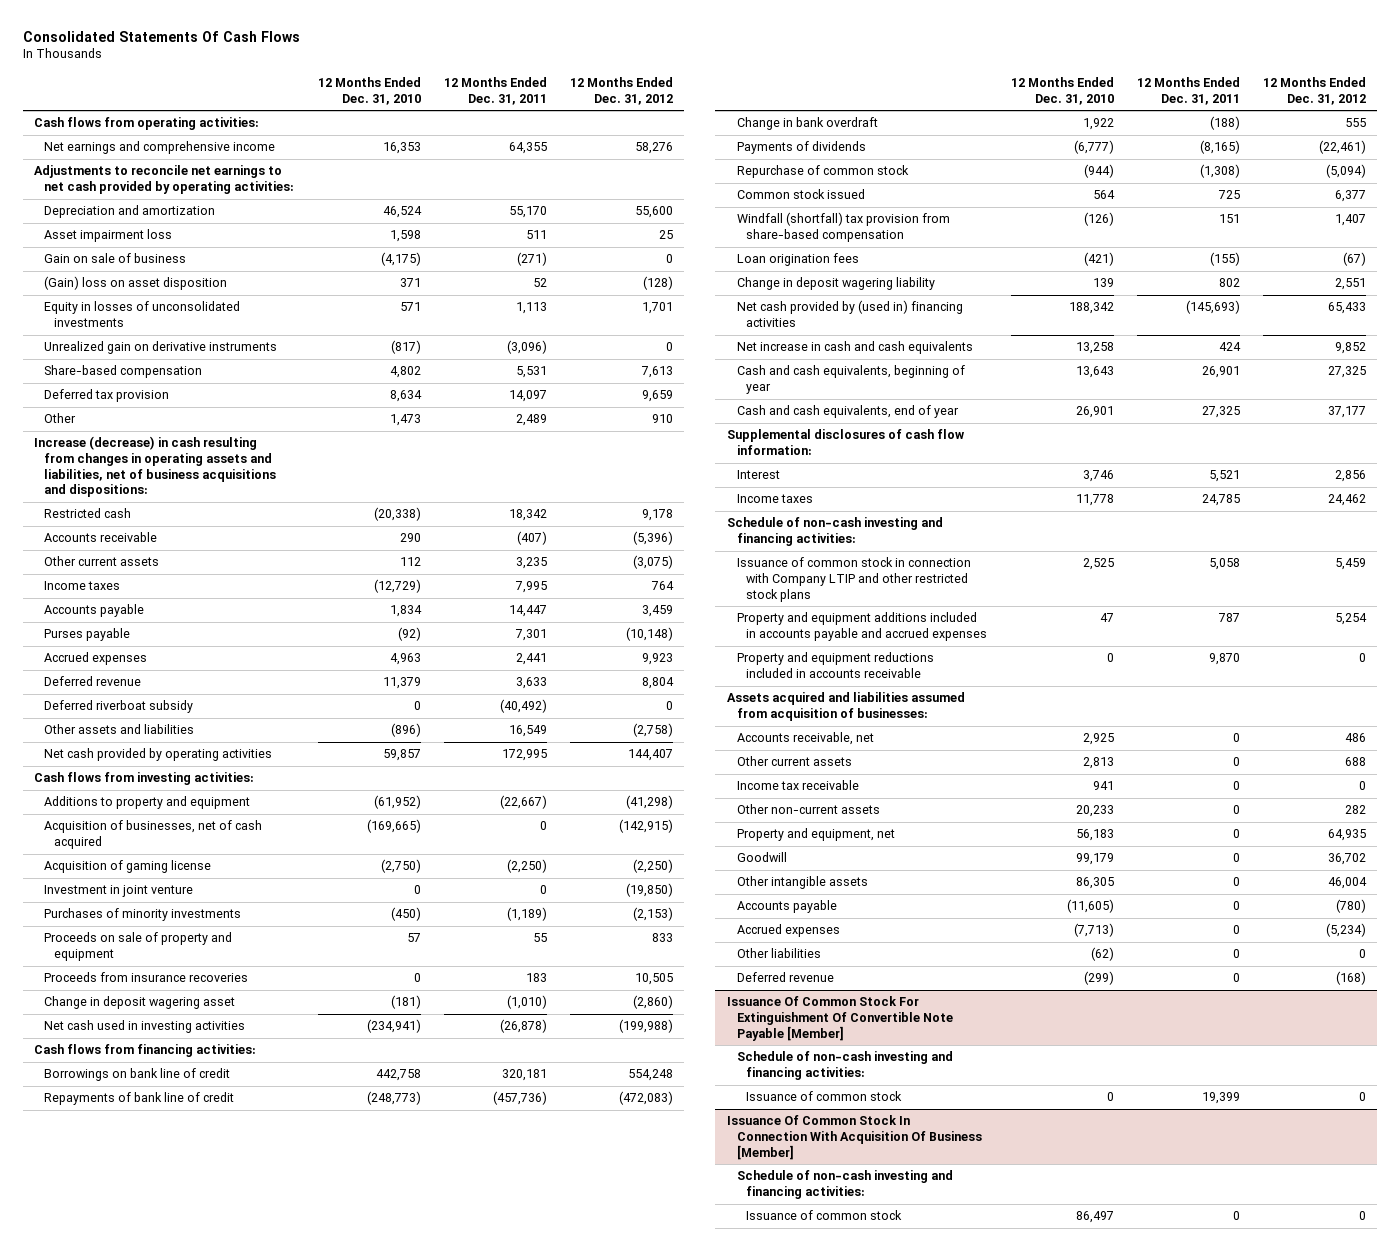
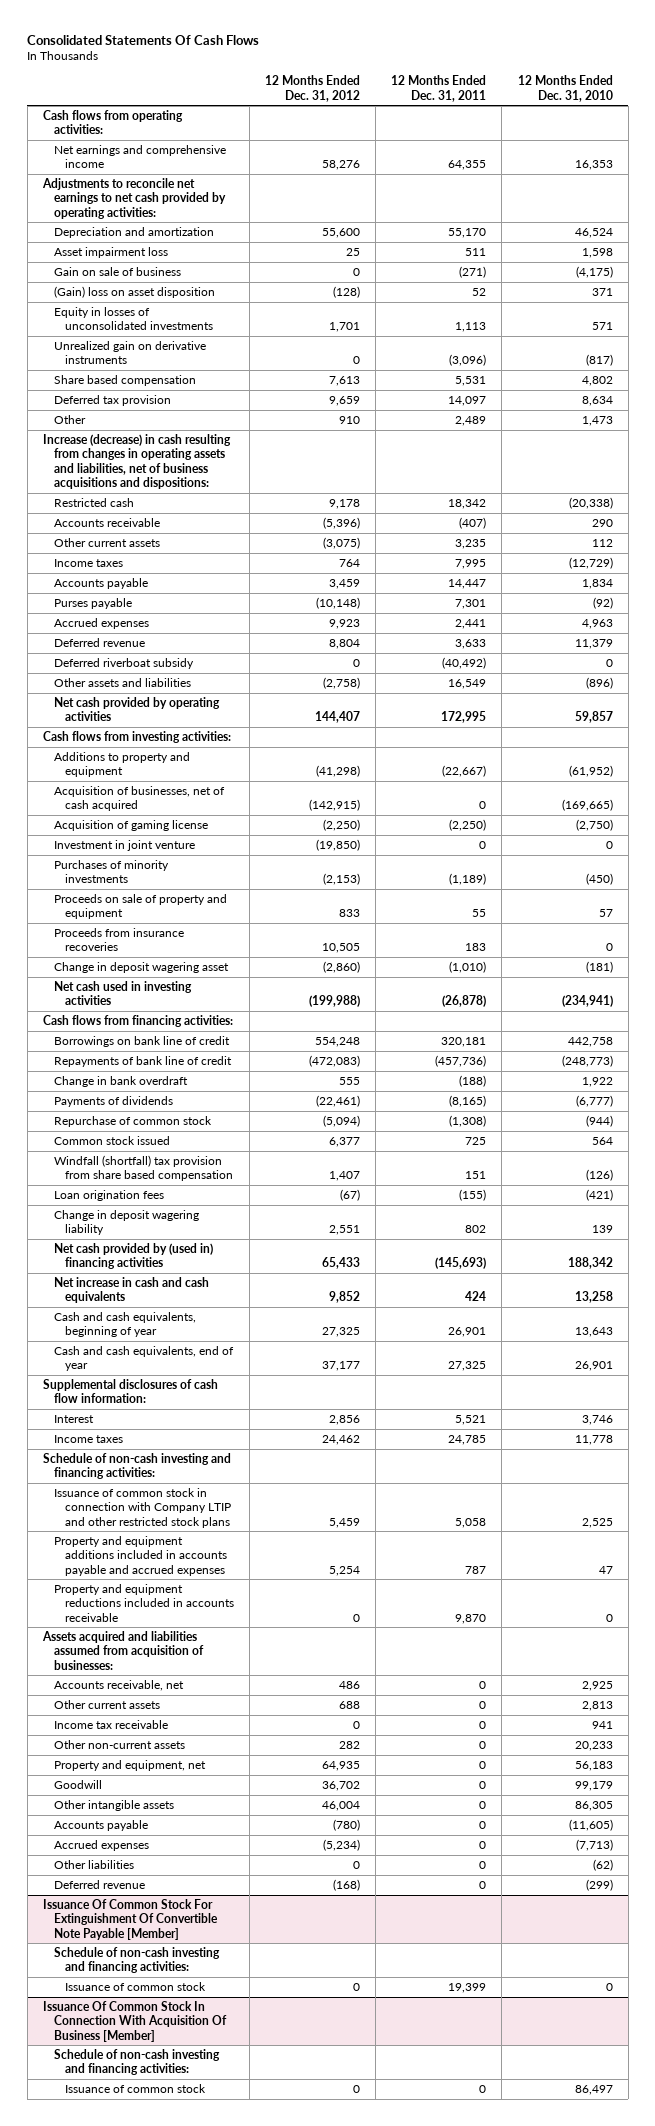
[43,365,202,379] Share-based compensation -> [53,374,196,386] Share based compensation
[736,212,950,242] Windfall (shortfall) tax provision from share-based compensation -> [53,1154,233,1182] Windfall (shortfall) tax provision from share based compensation

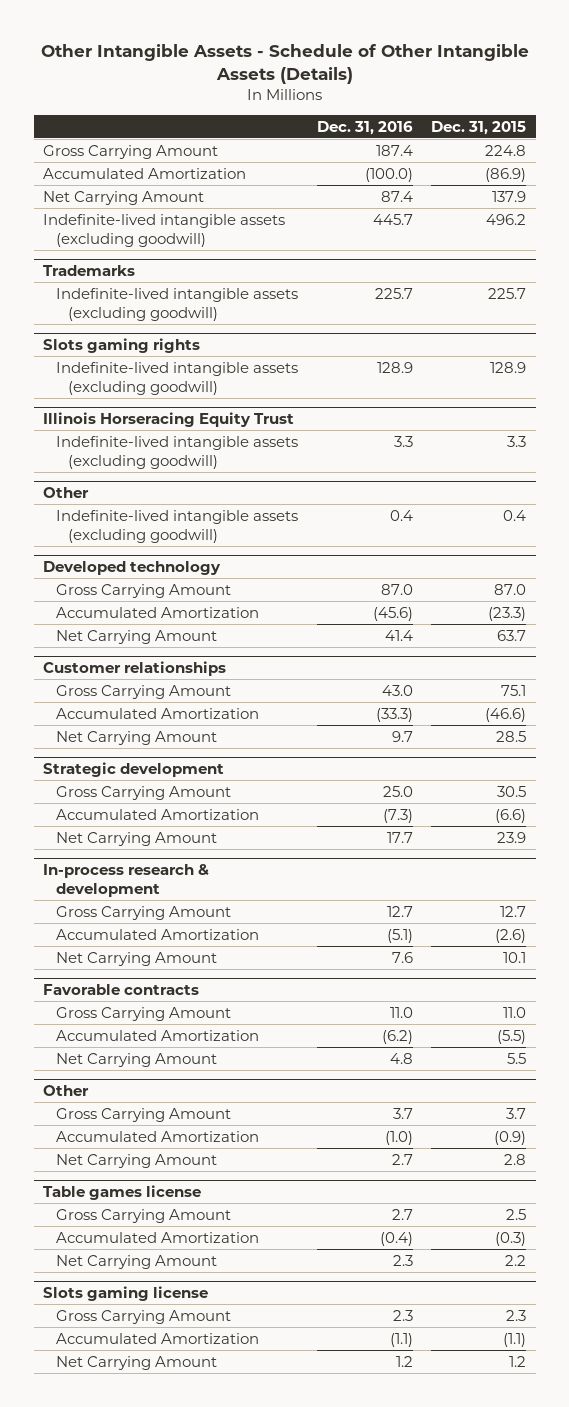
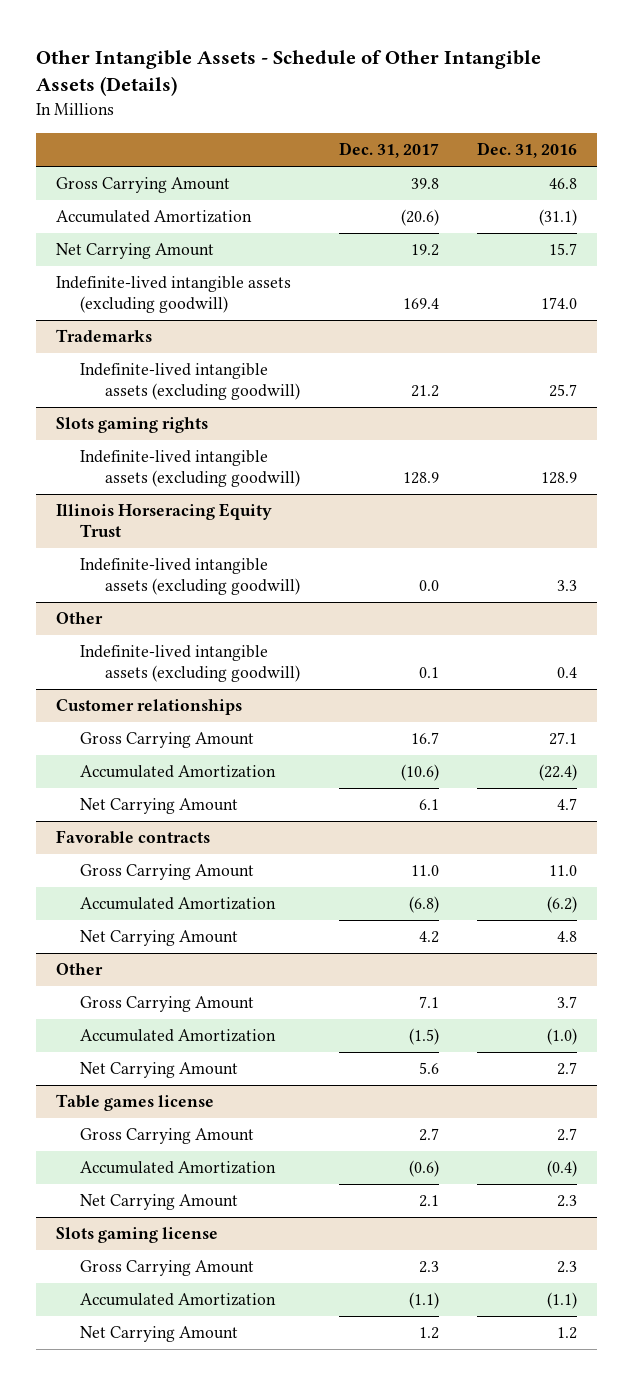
[431,120,527,135] Dec. 31, 2015 -> none
none -> [338,142,439,159] Dec. 31, 2017
[375,144,413,156] 187.4 -> [549,178,578,190] 46.8
[364,167,413,182] (100.0) -> [539,209,578,227] (31.1)
[380,190,413,202] 87.4 -> [549,243,578,256] 15.7
[372,213,413,225] 445.7 -> [541,296,578,309] 174.0
[374,287,413,299] 225.7 -> [549,383,578,397] 25.7
[43,561,222,576] Developed technology -> none
[55,583,231,598] Gross Carrying Amount -> none
[55,606,259,618] Accumulated Amortization -> none
[55,629,217,644] Net Carrying Amount -> none
[43,762,225,778] Strategic development -> none
[55,785,231,800] Gross Carrying Amount -> none
[55,808,259,820] Accumulated Amortization -> none
[55,831,217,846] Net Carrying Amount -> none
[43,864,210,898] In-process research & development -> none
[55,905,231,920] Gross Carrying Amount -> none
[55,928,259,940] Accumulated Amortization -> none
[55,951,217,966] Net Carrying Amount -> none
[381,684,413,696] 43.0 -> [549,732,578,746] 27.1
[375,707,413,722] (33.3) -> [539,764,578,782] (22.4)
[391,730,413,742] 9.7 -> [557,798,578,811] 4.7

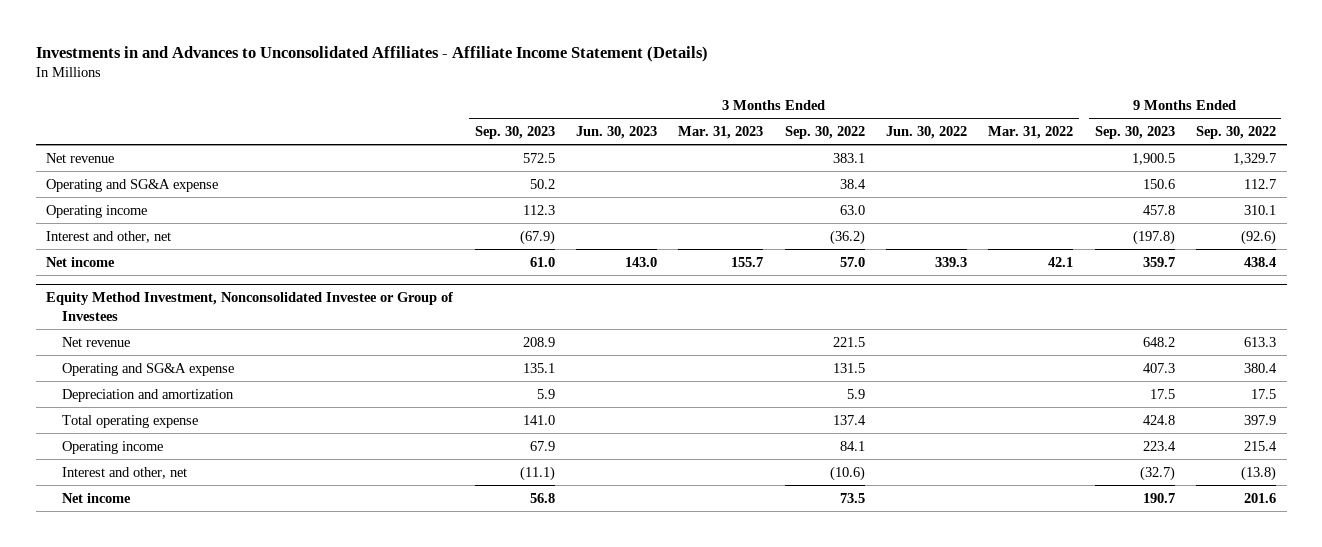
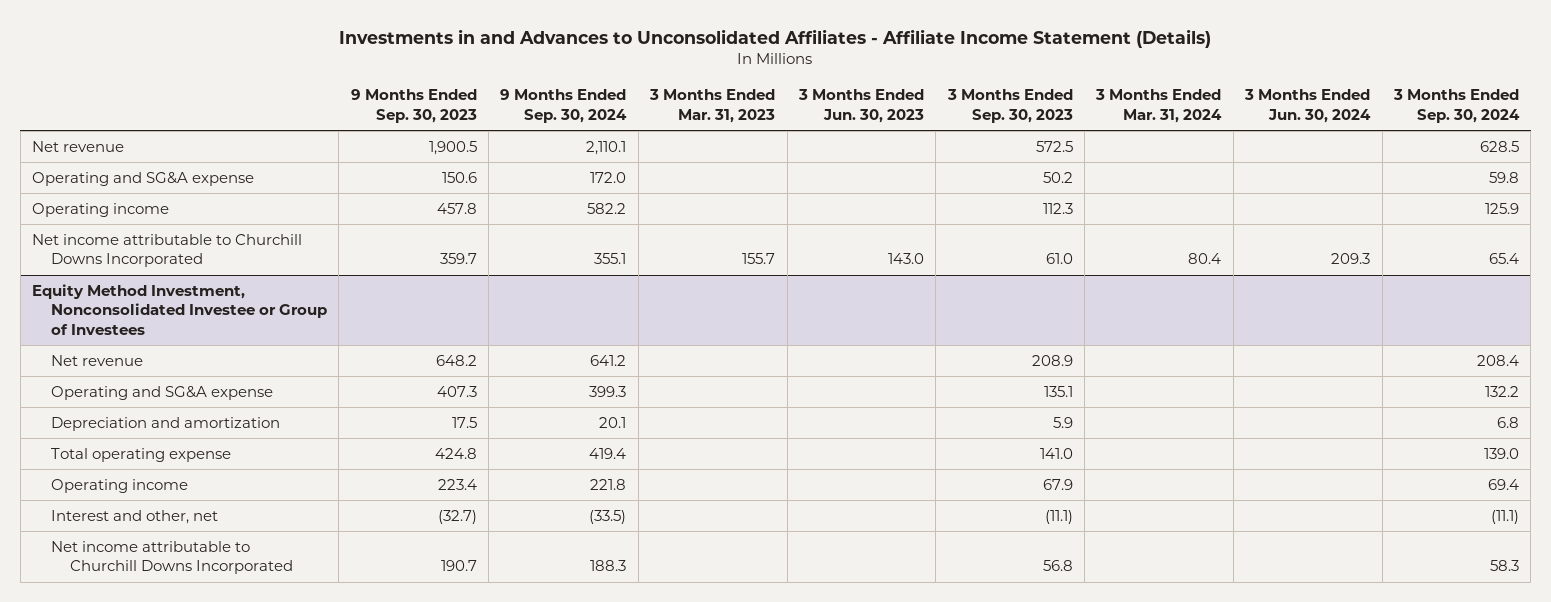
[784,125,865,139] Sep. 30, 2022 -> none
[885,125,967,139] Jun. 30, 2022 -> none
[988,125,1074,139] Mar. 31, 2022 -> none
[1195,125,1276,139] Sep. 30, 2022 -> none
none -> [500,89,628,123] 9 Months Ended Sep. 30, 2024
none -> [1095,89,1223,123] 3 Months Ended Mar. 31, 2024
none -> [1244,89,1372,123] 3 Months Ended Jun. 30, 2024
none -> [1392,89,1520,123] 3 Months Ended Sep. 30, 2024
[46,230,172,243] Interest and other, net -> none
[46,256,116,267] Net income -> [31,233,302,268] Net income attributable to Churchill Downs Incorporated
[62,492,132,503] Net income -> [50,540,293,575] Net income attributable to Churchill Downs Incorporated

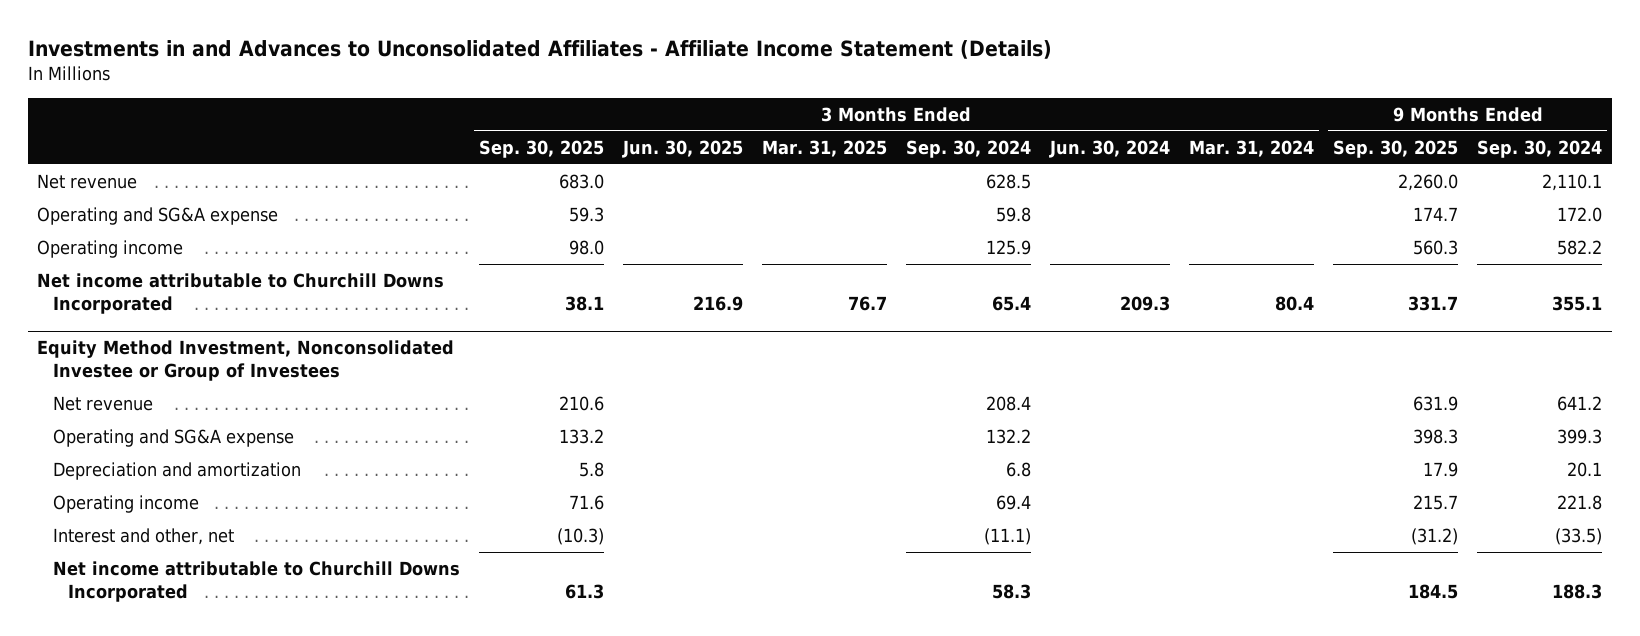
[350,89,477,123] 9 Months Ended Sep. 30, 2023 -> none
[649,89,776,123] 3 Months Ended Mar. 31, 2023 -> none
[797,89,924,123] 3 Months Ended Jun. 30, 2023 -> none
[946,89,1073,123] 3 Months Ended Sep. 30, 2023 -> none
none -> [478,139,604,158] Sep. 30, 2025
none -> [621,139,743,158] Jun. 30, 2025
none -> [761,139,887,157] Mar. 31, 2025
none -> [1333,139,1459,158] Sep. 30, 2025
[50,447,231,462] Total operating expense -> none

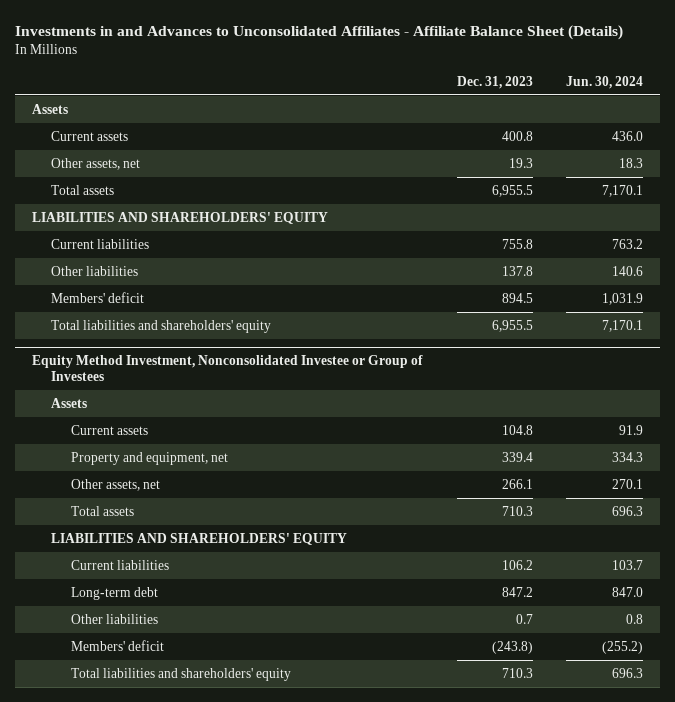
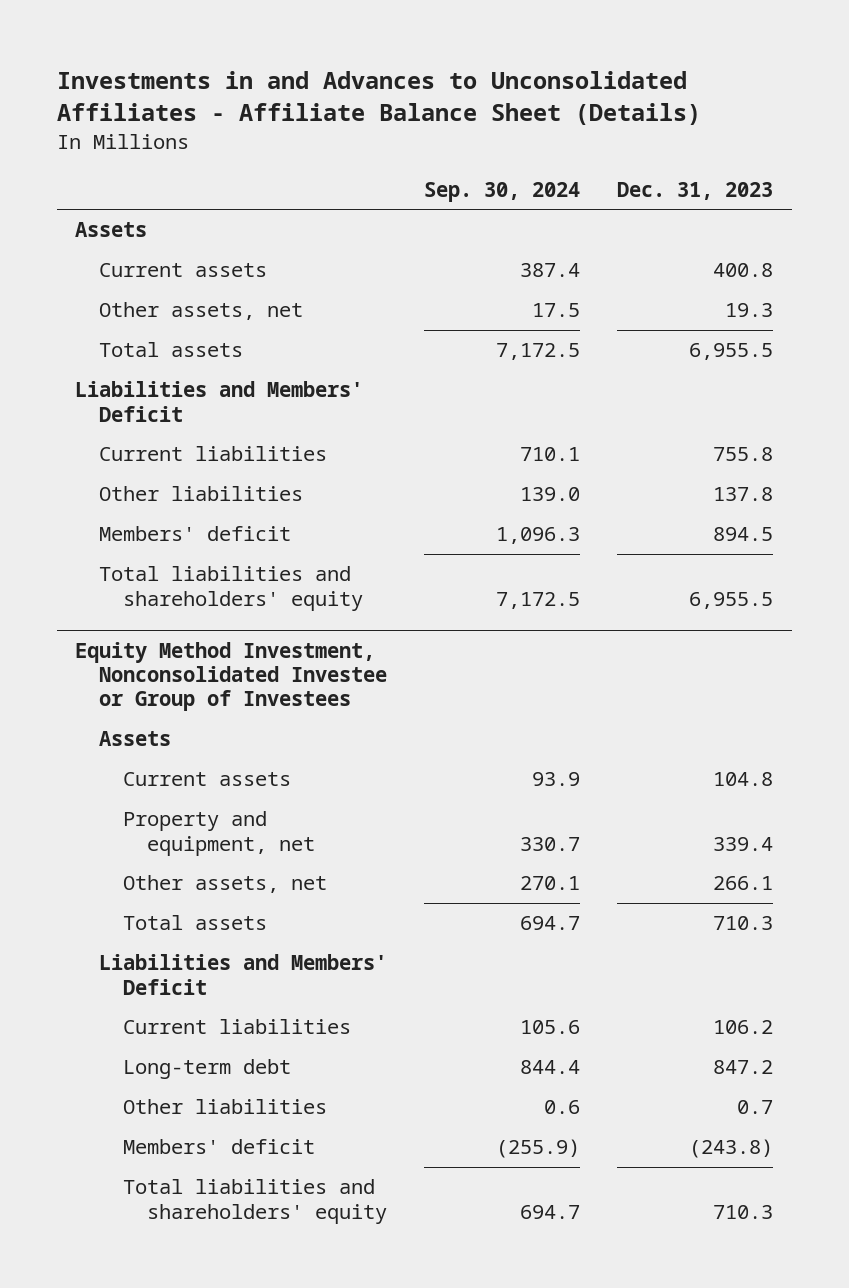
[566,75,644,89] Jun. 30, 2024 -> none
none -> [424,181,581,202] Sep. 30, 2024
[31,211,328,224] LIABILITIES AND SHAREHOLDERS' EQUITY -> [75,381,364,422] Liabilities and Members' Deficit
[51,532,348,545] LIABILITIES AND SHAREHOLDERS' EQUITY -> [99,954,388,995] Liabilities and Members' Deficit

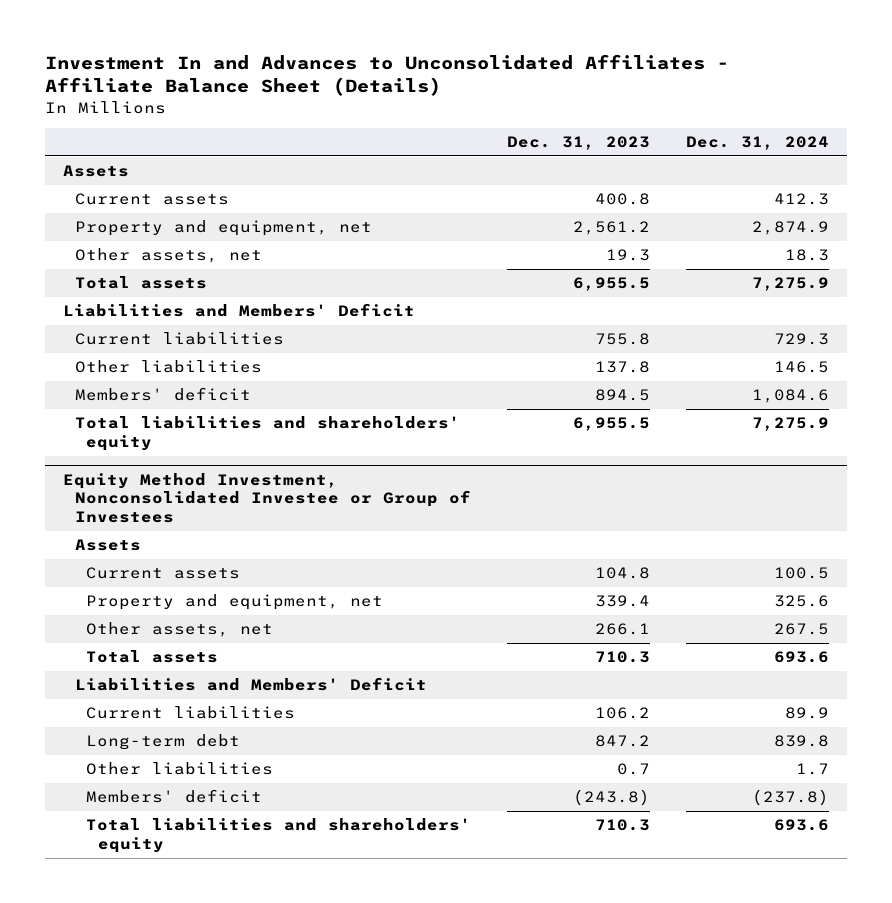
[56,70,701,125] Investments in and Advances to Unconsolidated Affiliates - Affiliate Balance Sheet (Details) -> [45,53,730,97] Investment In and Advances to Unconsolidated Affiliates - Affiliate Balance Sheet (Details)
[424,181,581,202] Sep. 30, 2024 -> none
none -> [686,136,830,151] Dec. 31, 2024
none -> [74,220,372,237] Property and equipment, net

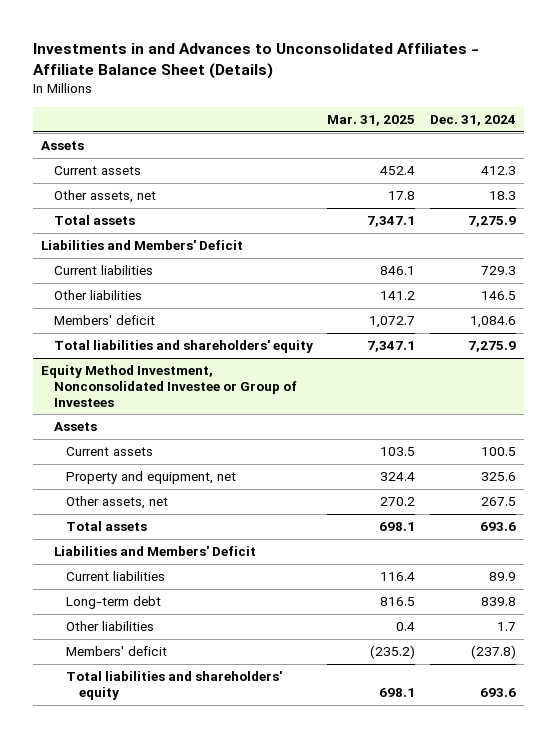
[45,53,730,97] Investment In and Advances to Unconsolidated Affiliates - Affiliate Balance Sheet (Details) -> [33,43,480,79] Investments in and Advances to Unconsolidated Affiliates - Affiliate Balance Sheet (Details)
[507,136,651,151] Dec. 31, 2023 -> none
none -> [327,114,416,126] Mar. 31, 2025
[74,220,372,237] Property and equipment, net -> none

